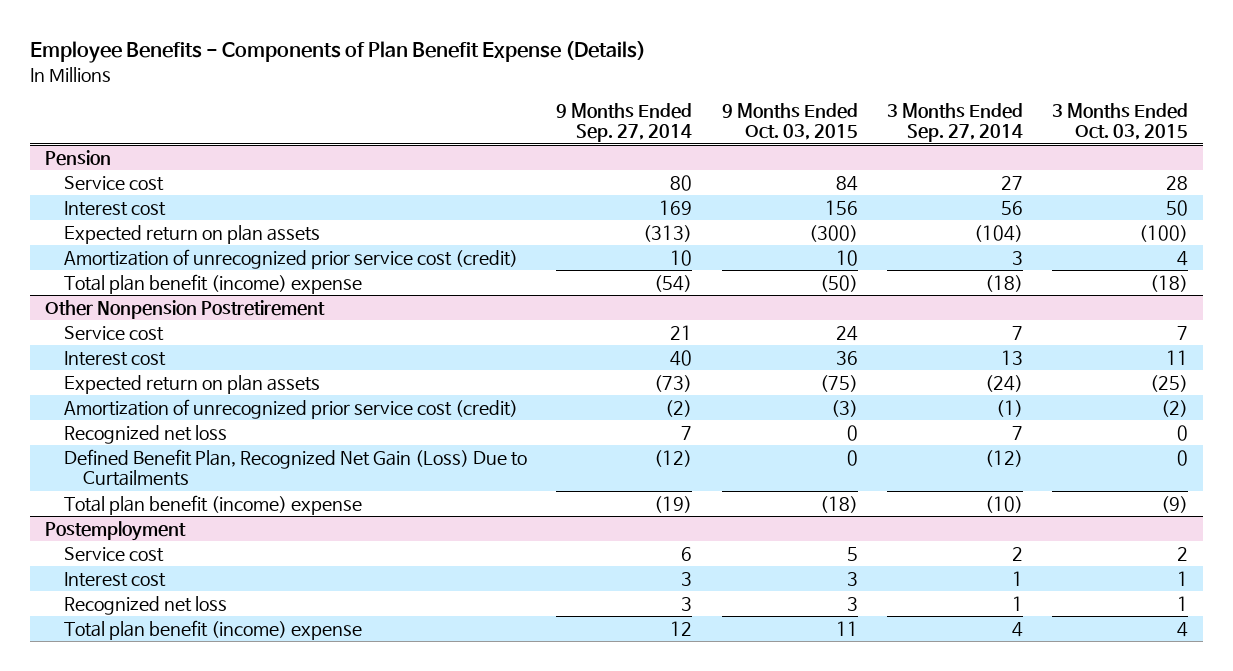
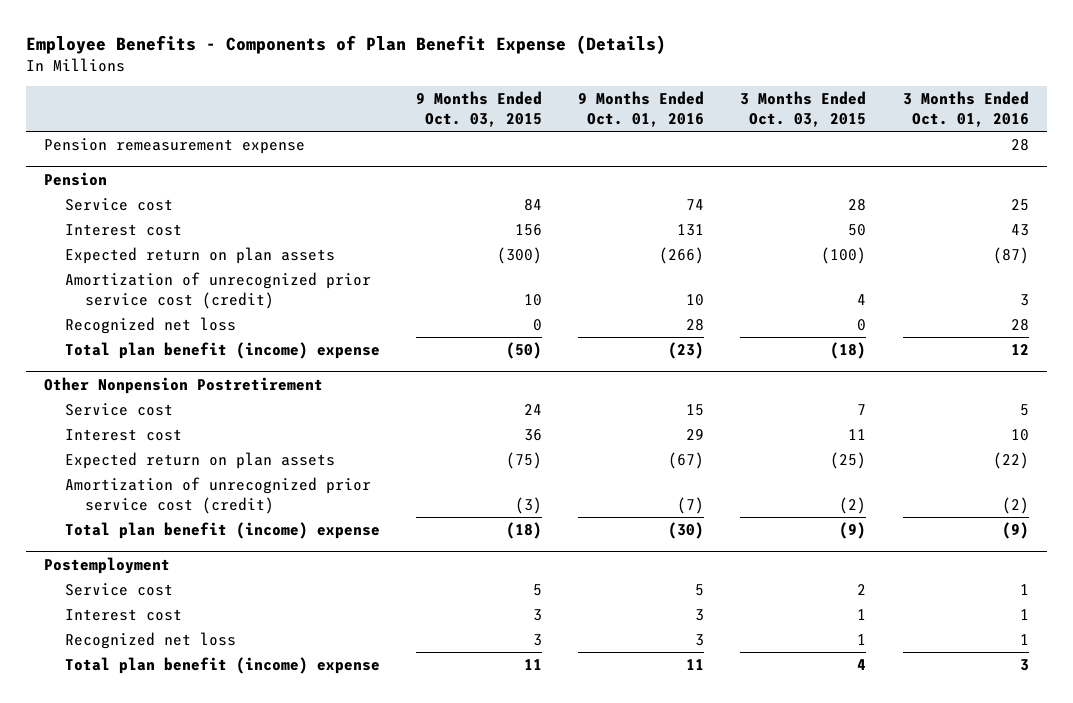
[556,102,693,143] 9 Months Ended Sep. 27, 2014 -> none
[887,102,1024,143] 3 Months Ended Sep. 27, 2014 -> none
none -> [578,91,705,127] 9 Months Ended Oct. 01, 2016
none -> [902,91,1029,127] 3 Months Ended Oct. 01, 2016
none -> [44,138,306,155] Pension remeasurement expense
none -> [64,317,236,335] Recognized net loss
[63,424,227,444] Recognized net loss -> none
[63,448,527,487] Defined Benefit Plan, Recognized Net Gain (Loss) Due to Curtailments -> none

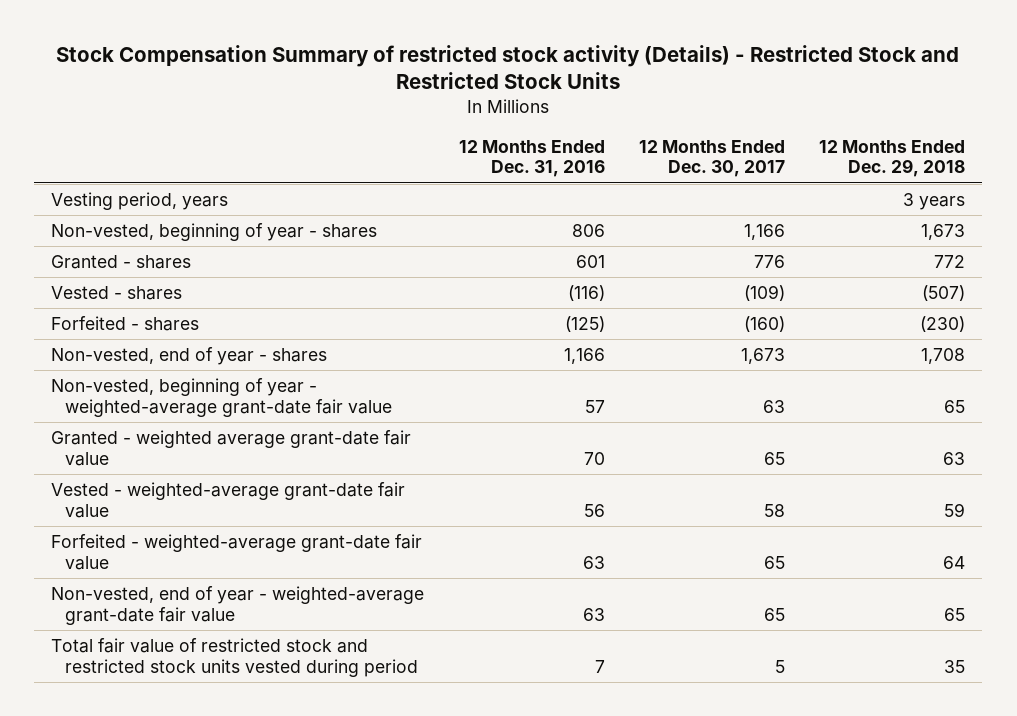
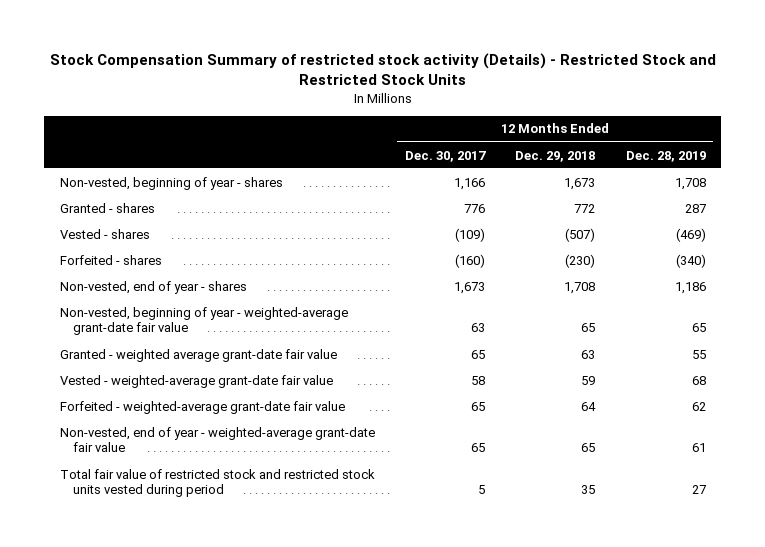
[458,139,605,178] 12 Months Ended Dec. 31, 2016 -> none
none -> [625,150,706,162] Dec. 28, 2019
[51,192,229,211] Vesting period, years -> none

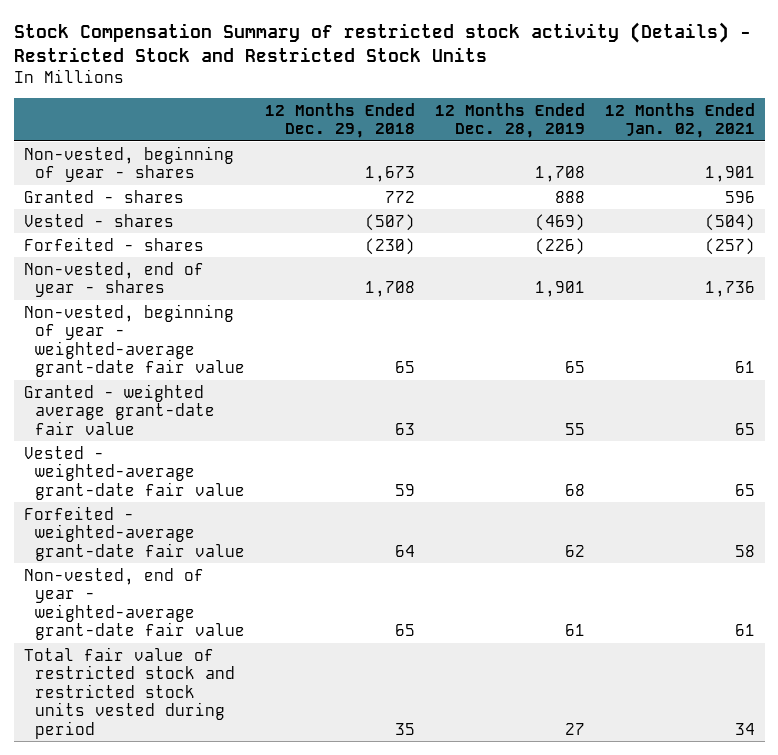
[404,150,486,162] Dec. 30, 2017 -> none
none -> [604,102,755,139] 12 Months Ended Jan. 02, 2021
[684,203,706,213] 287 -> [555,190,586,203] 888
[675,253,706,268] (340) -> [535,237,586,255] (226)
[674,281,706,294] 1,186 -> [535,281,586,298] 1,901

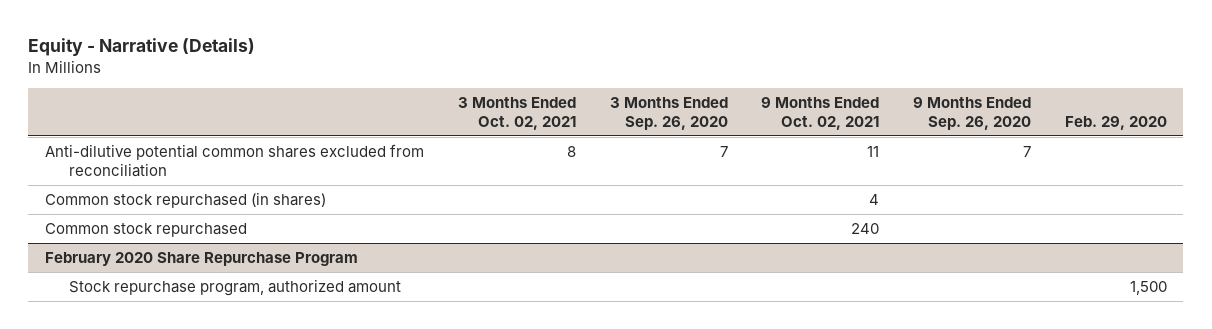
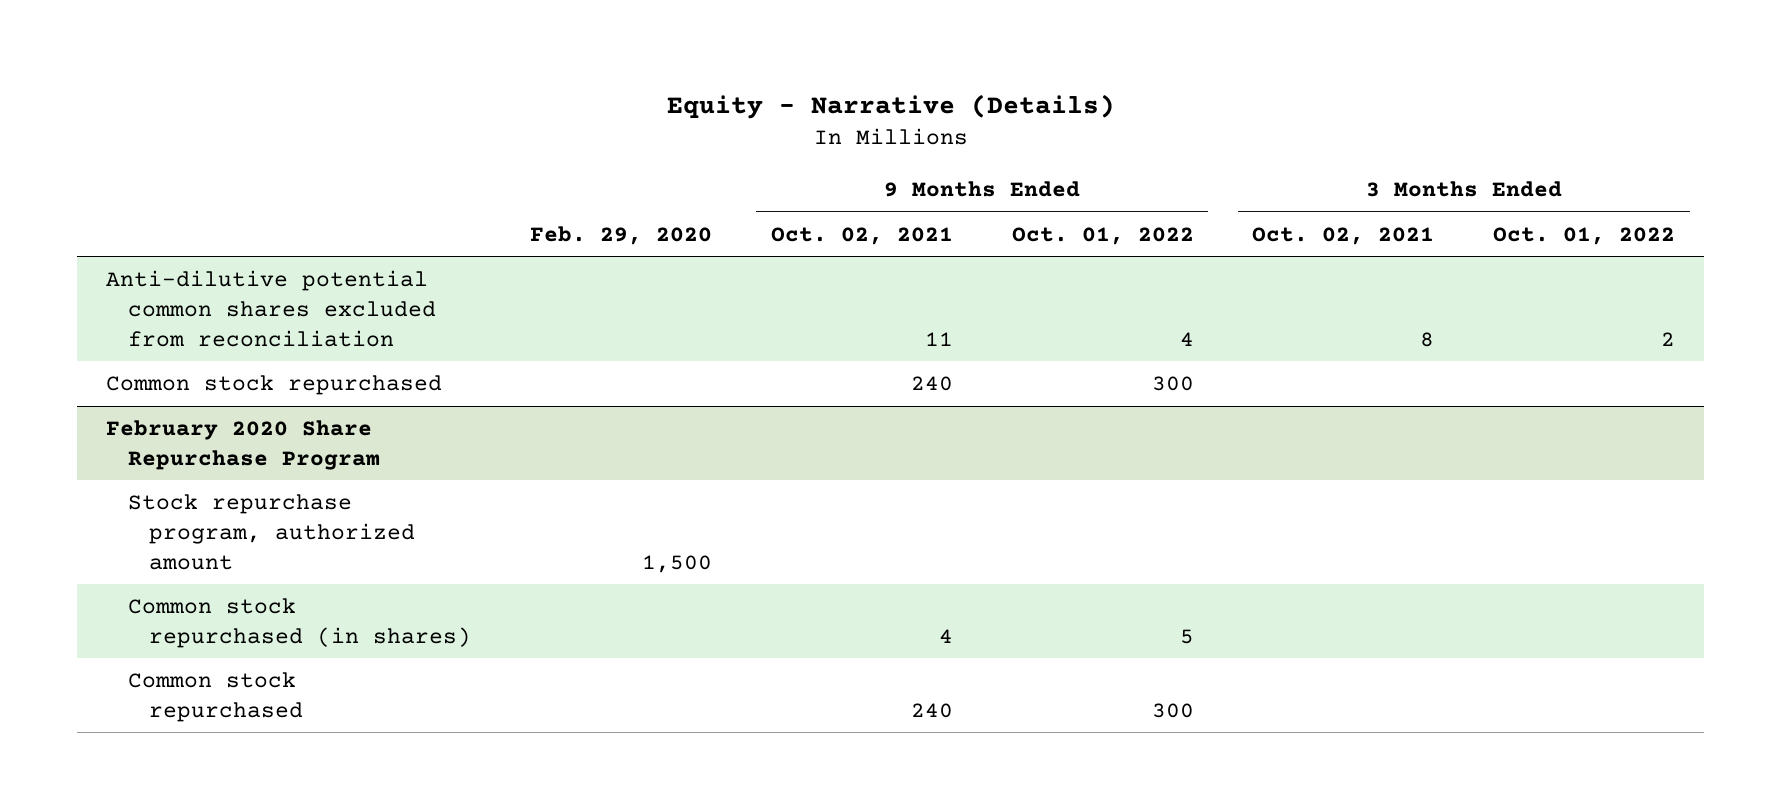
[609,96,728,130] 3 Months Ended Sep. 26, 2020 -> none
[912,96,1031,130] 9 Months Ended Sep. 26, 2020 -> none
none -> [1011,226,1194,245] Oct. 01, 2022
none -> [1493,226,1676,245] Oct. 01, 2022
[45,192,327,209] Common stock repurchased (in shares) -> none
none -> [127,598,472,648] Common stock repurchased (in shares)
none -> [127,672,304,722] Common stock repurchased

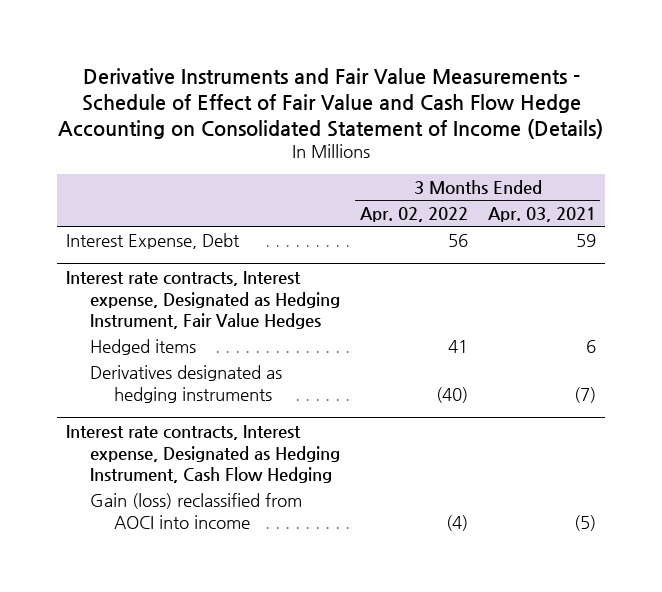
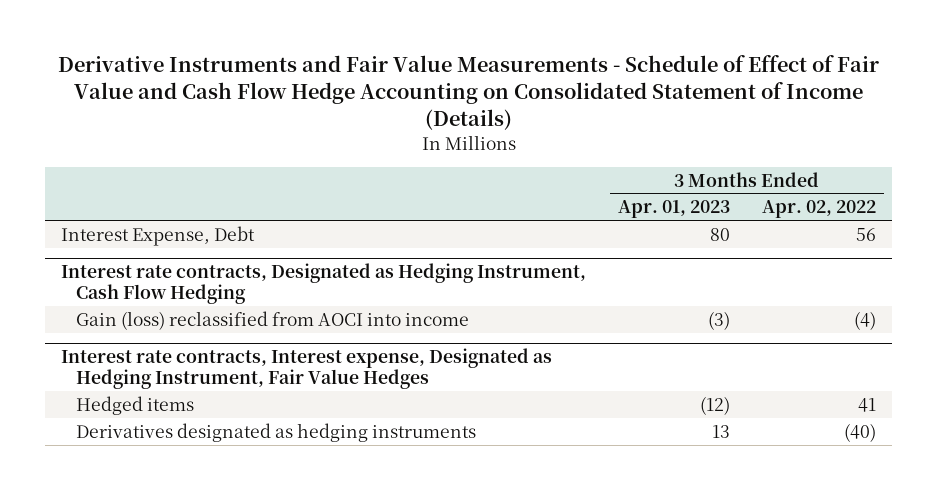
[487,206,596,222] Apr. 03, 2021 -> none
none -> [618,200,731,219] Apr. 01, 2023
none -> [61,263,587,305] Interest rate contracts, Designated as Hedging Instrument, Cash Flow Hedging
none -> [75,310,469,330] Gain (loss) reclassified from AOCI into income
[66,424,341,484] Interest rate contracts, Interest expense, Designated as Hedging Instrument, Cash Flow Hedging -> none
[90,492,303,529] Gain (loss) reclassified from AOCI into income -> none

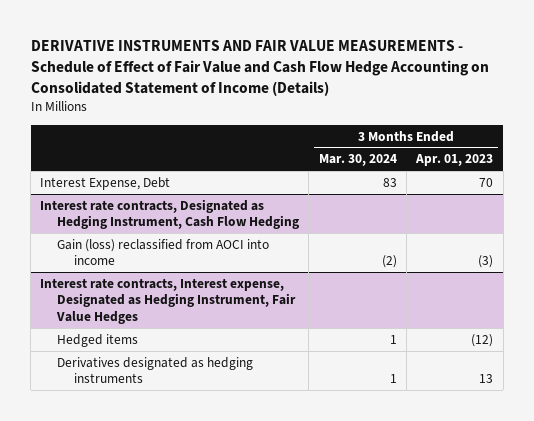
[57,55,879,131] Derivative Instruments and Fair Value Measurements - Schedule of Effect of Fair Value and Cash Flow Hedge Accounting on Consolidated Statement of Income (Details) -> [30,40,489,97] DERIVATIVE INSTRUMENTS AND FAIR VALUE MEASUREMENTS - Schedule of Effect of Fair Value and Cash Flow Hedge Accounting on Consolidated Statement of Income (Details)
[762,200,877,219] Apr. 02, 2022 -> none
none -> [318,154,397,167] Mar. 30, 2024
[710,227,731,241] 80 -> [479,177,494,187] 70

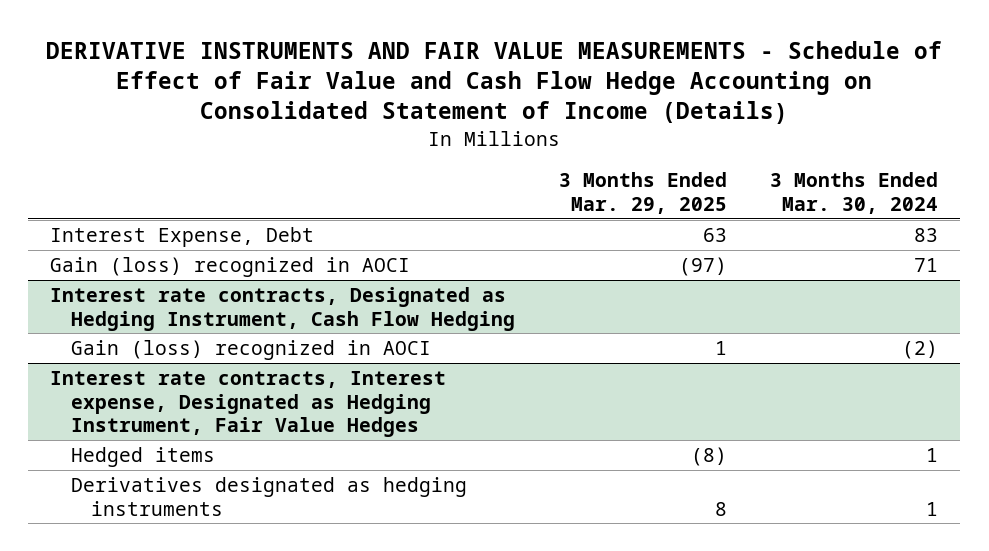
[415,154,494,167] Apr. 01, 2023 -> none
none -> [558,172,727,214] 3 Months Ended Mar. 29, 2025
none -> [50,256,411,277] Gain (loss) recognized in AOCI
[56,238,269,266] Gain (loss) reclassified from AOCI into income -> none
none -> [70,339,431,360] Gain (loss) recognized in AOCI

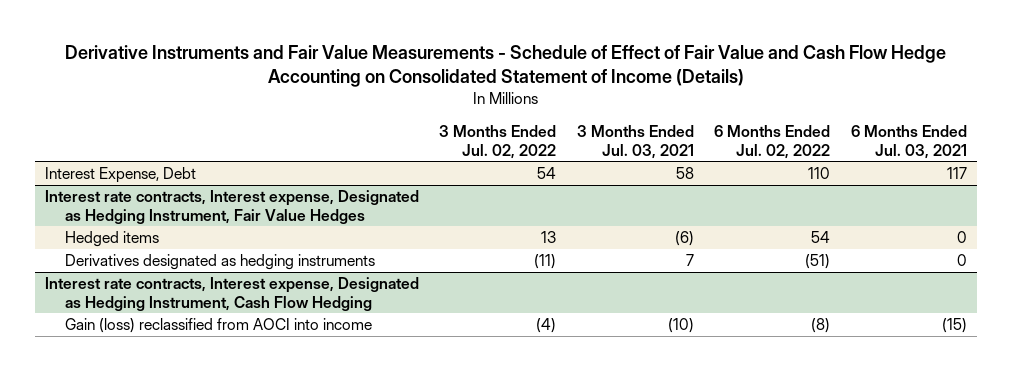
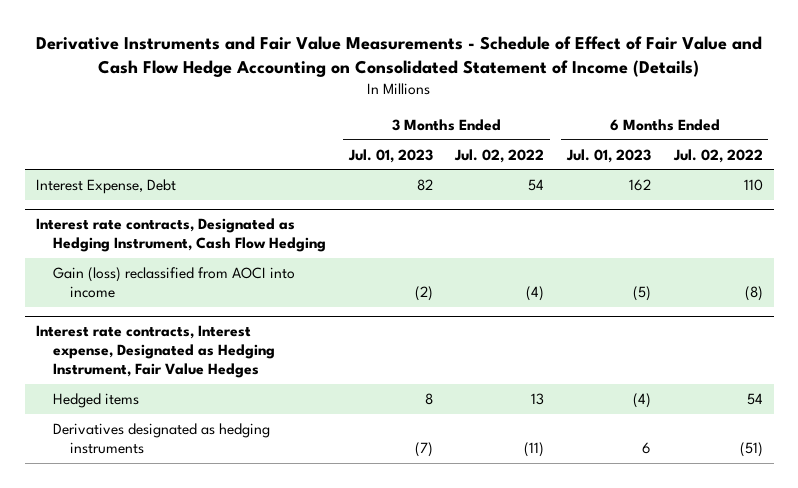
[576,125,694,159] 3 Months Ended Jul. 03, 2021 -> none
[850,125,967,159] 6 Months Ended Jul. 03, 2021 -> none
none -> [347,148,433,163] Jul. 01, 2023
none -> [566,148,652,163] Jul. 01, 2023
none -> [35,218,327,253] Interest rate contracts, Designated as Hedging Instrument, Cash Flow Hedging
none -> [53,266,296,298] Gain (loss) reclassified from AOCI into income
[44,277,419,311] Interest rate contracts, Interest expense, Designated as Hedging Instrument, Cash Flow Hedging -> none
[65,318,373,334] Gain (loss) reclassified from AOCI into income -> none

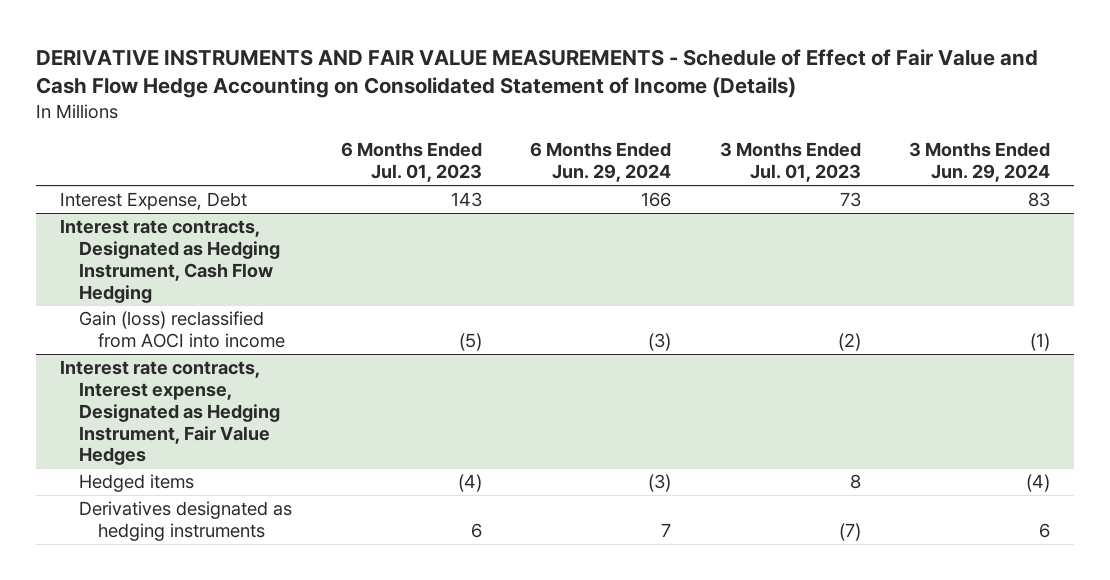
[36,35,763,78] Derivative Instruments and Fair Value Measurements - Schedule of Effect of Fair Value and Cash Flow Hedge Accounting on Consolidated Statement of Income (Details) -> [35,48,1038,99] DERIVATIVE INSTRUMENTS AND FAIR VALUE MEASUREMENTS - Schedule of Effect of Fair Value and Cash Flow Hedge Accounting on Consolidated Statement of Income (Details)
[454,148,545,163] Jul. 02, 2022 -> none
[672,148,763,163] Jul. 02, 2022 -> none
none -> [530,142,672,183] 6 Months Ended Jun. 29, 2024
none -> [909,142,1051,183] 3 Months Ended Jun. 29, 2024
[416,178,433,191] 82 -> [839,191,861,207] 73
[629,178,652,191] 162 -> [450,191,482,207] 143

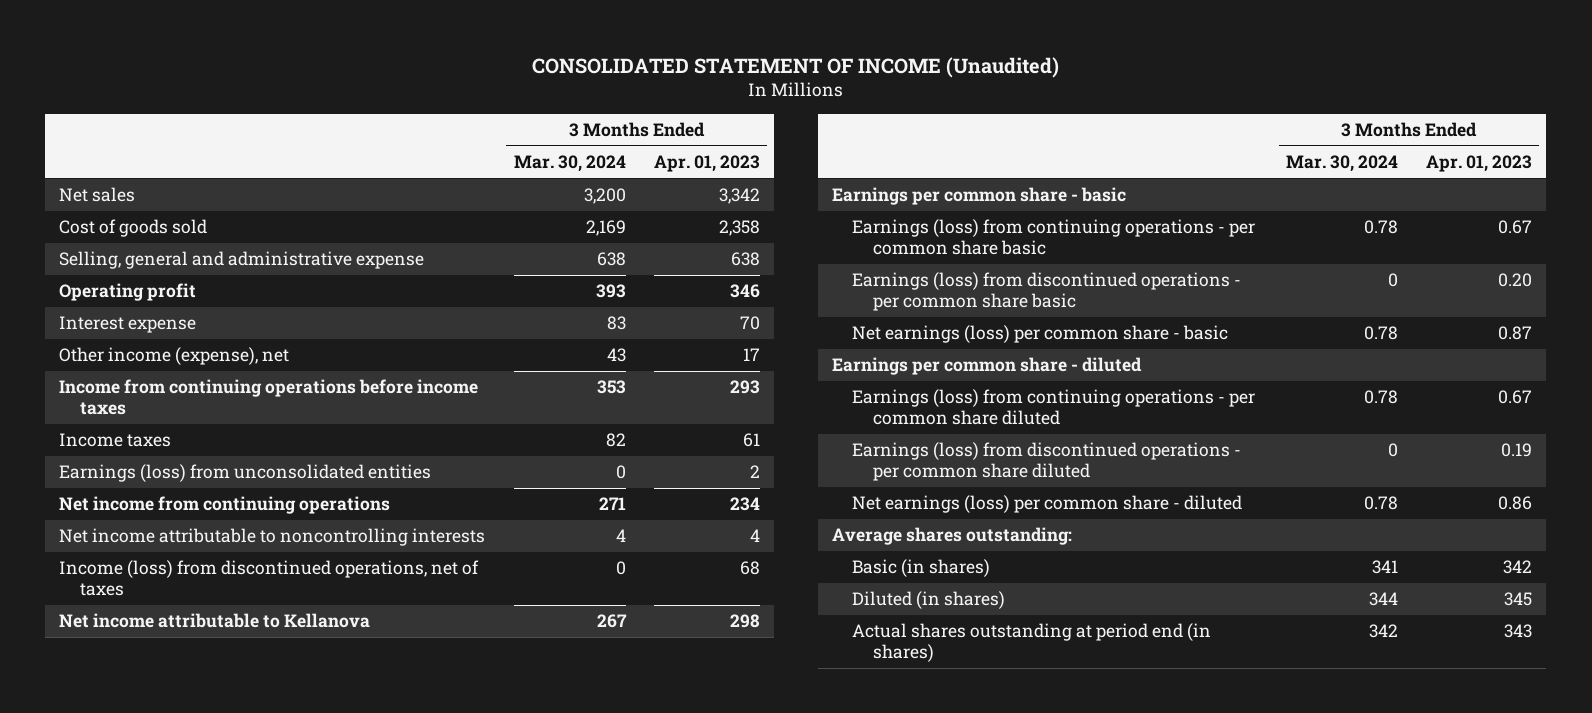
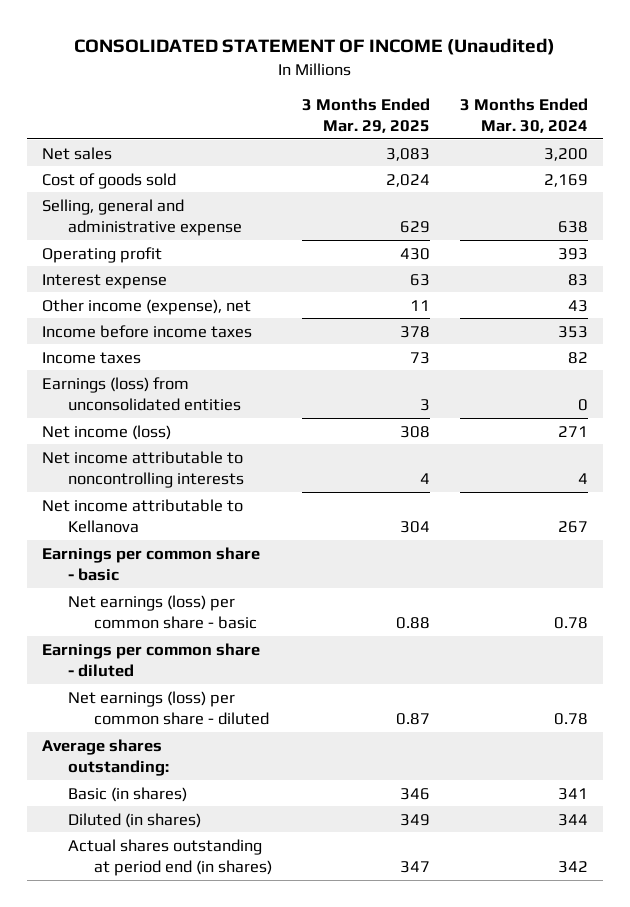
[653,155,760,173] Apr. 01, 2023 -> none
none -> [301,97,430,133] 3 Months Ended Mar. 29, 2025
[59,379,479,416] Income from continuing operations before income taxes -> [42,324,253,338] Income before income taxes
[59,496,391,515] Net income from continuing operations -> [42,424,172,440] Net income (loss)
[59,560,480,597] Income (loss) from discontinued operations, net of taxes -> none
[852,219,1256,256] Earnings (loss) from continuing operations - per common share basic -> none
[852,272,1242,312] Earnings (loss) from discontinued operations - per common share basic -> none
[852,389,1256,426] Earnings (loss) from continuing operations - per common share diluted -> none
[852,442,1242,482] Earnings (loss) from discontinued operations - per common share diluted -> none

